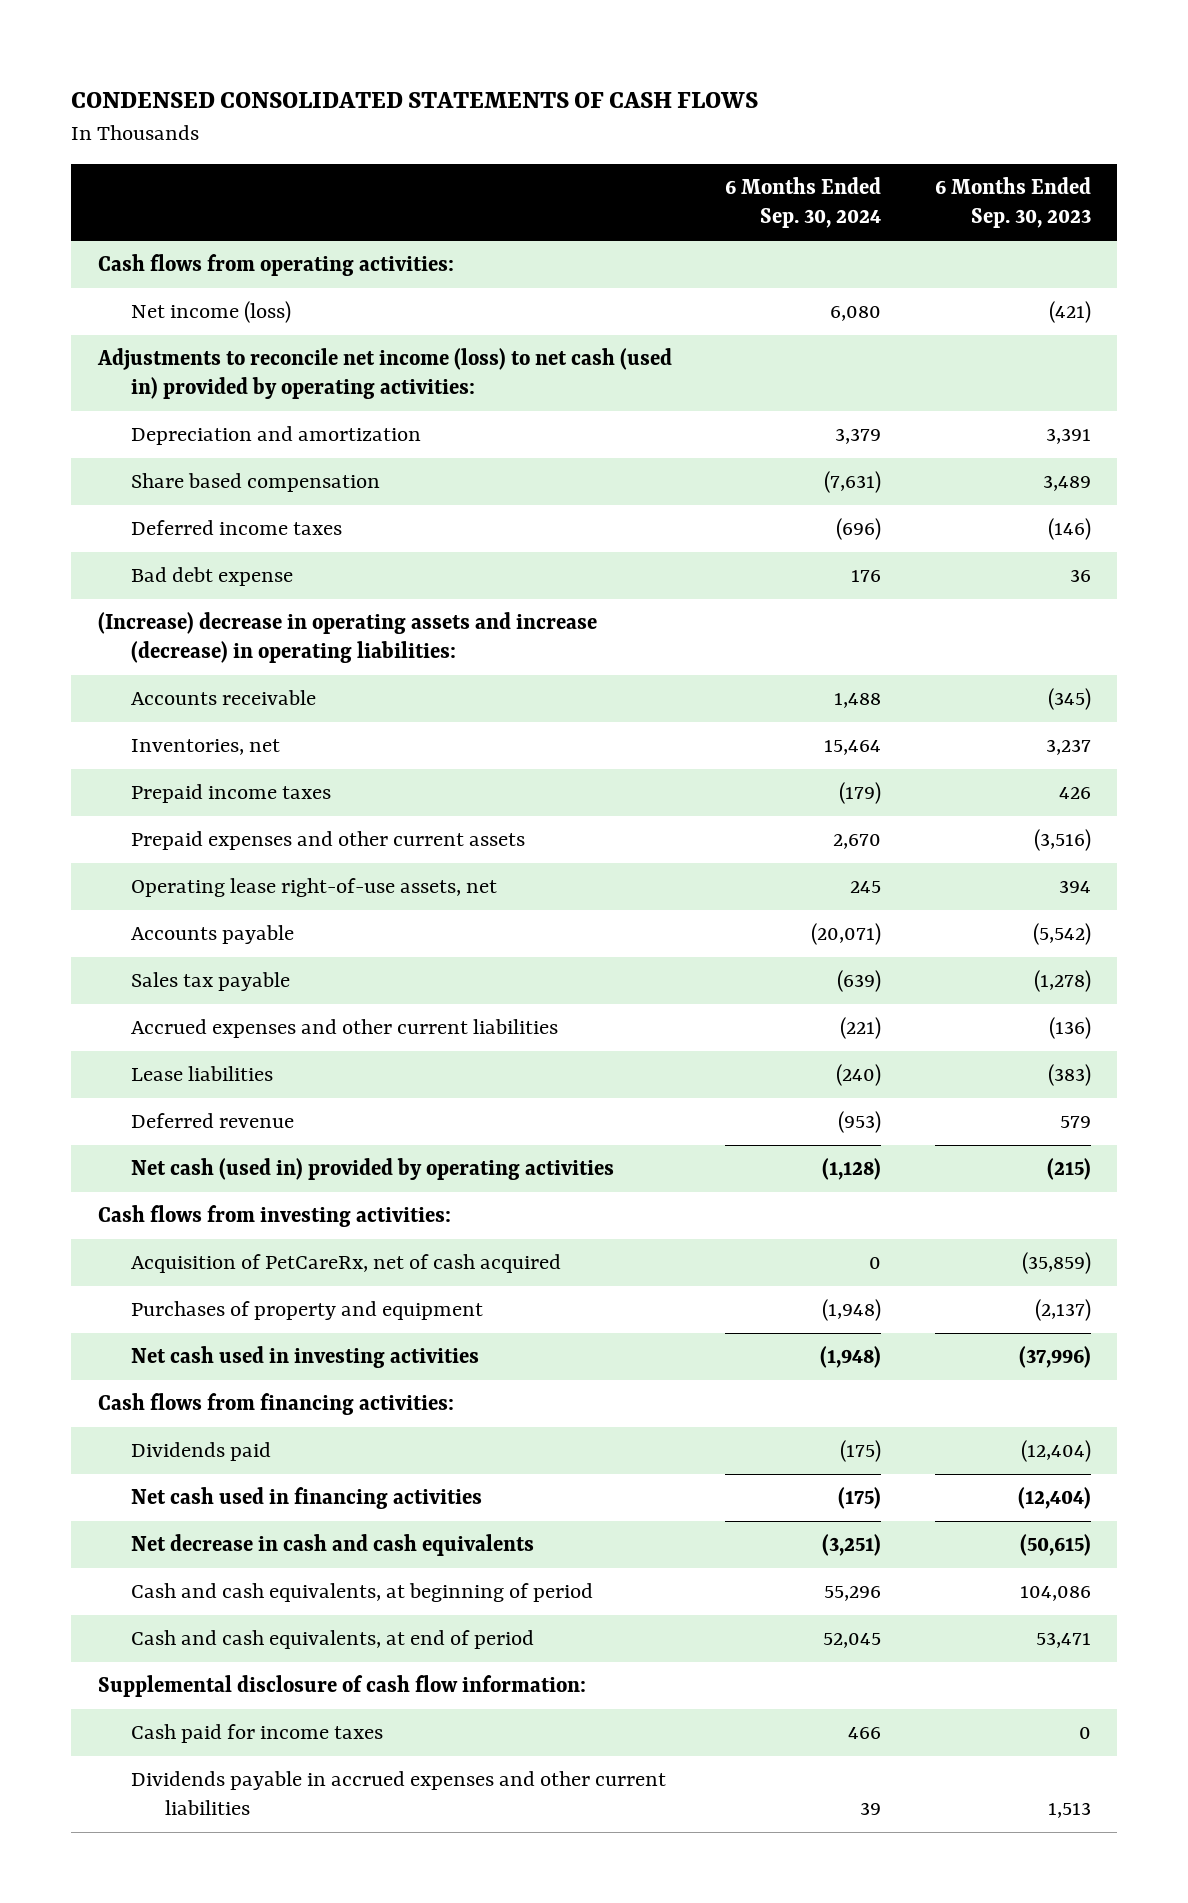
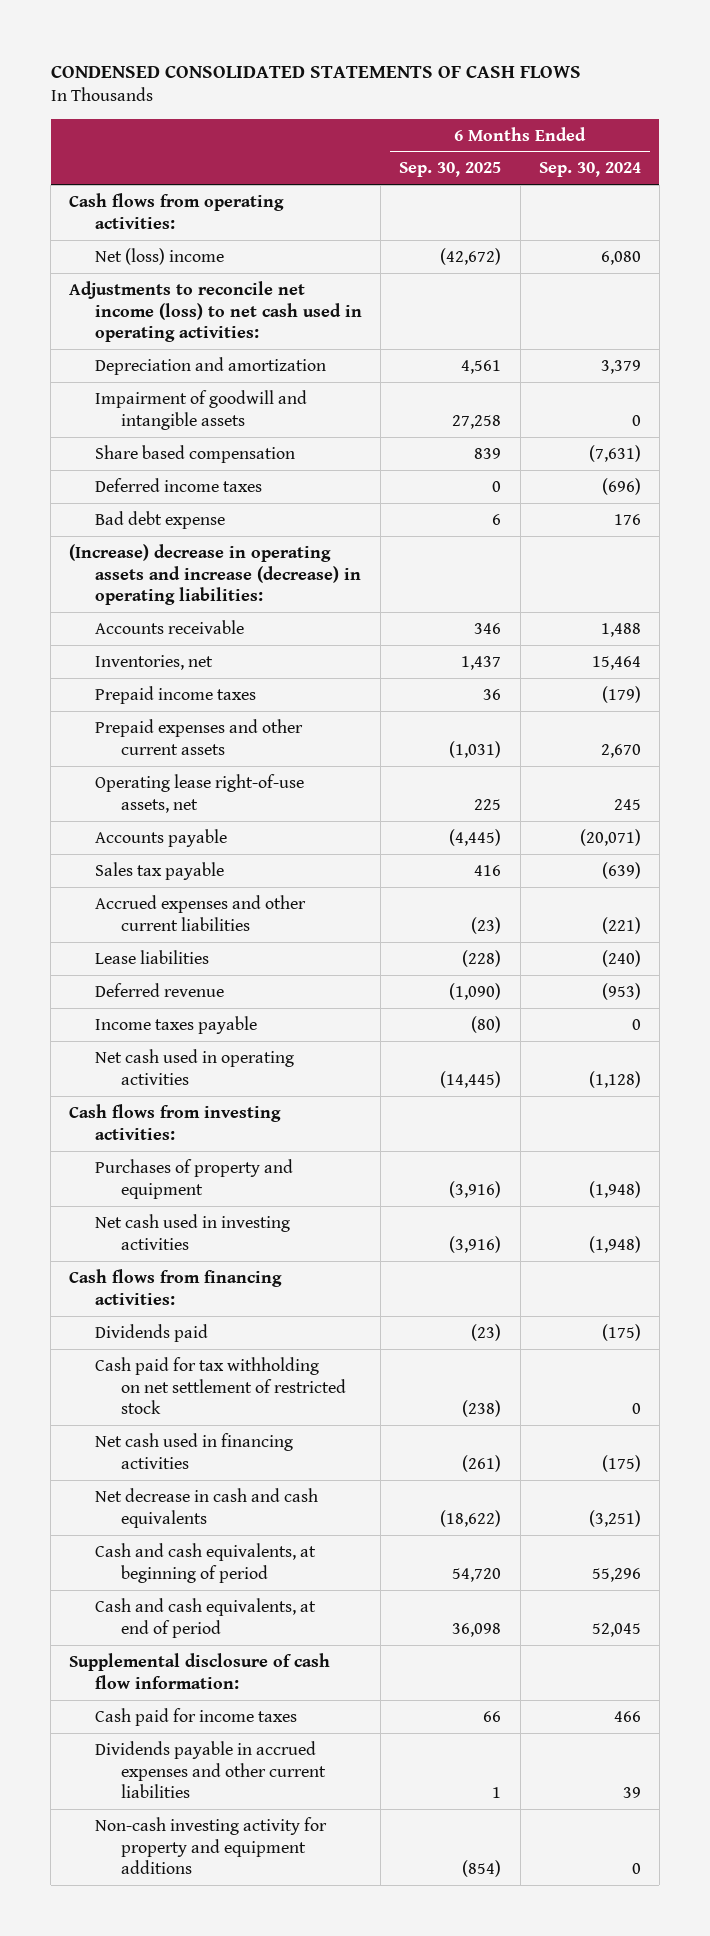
[934,177,1091,229] 6 Months Ended Sep. 30, 2023 -> none
none -> [399,162,502,178] Sep. 30, 2025
[131,301,292,324] Net income (loss) -> [94,247,224,265] Net (loss) income
[96,348,672,400] Adjustments to reconcile net income (loss) to net cash (used in) provided by operating activities: -> [69,280,362,343] Adjustments to reconcile net income (loss) to net cash used in operating activities:
none -> [94,389,307,430] Impairment of goodwill and intangible assets
none -> [94,1015,257,1034] Income taxes payable
[131,1158,615,1181] Net cash (used in) provided by operating activities -> [94,1048,294,1085] Net cash used in operating activities
[131,1254,562,1274] Acquisition of PetCareRx, net of cash acquired -> none
none -> [94,1356,346,1415] Cash paid for tax withholding on net settlement of restricted stock
none -> [94,1816,327,1875] Non-cash investing activity for property and equipment additions

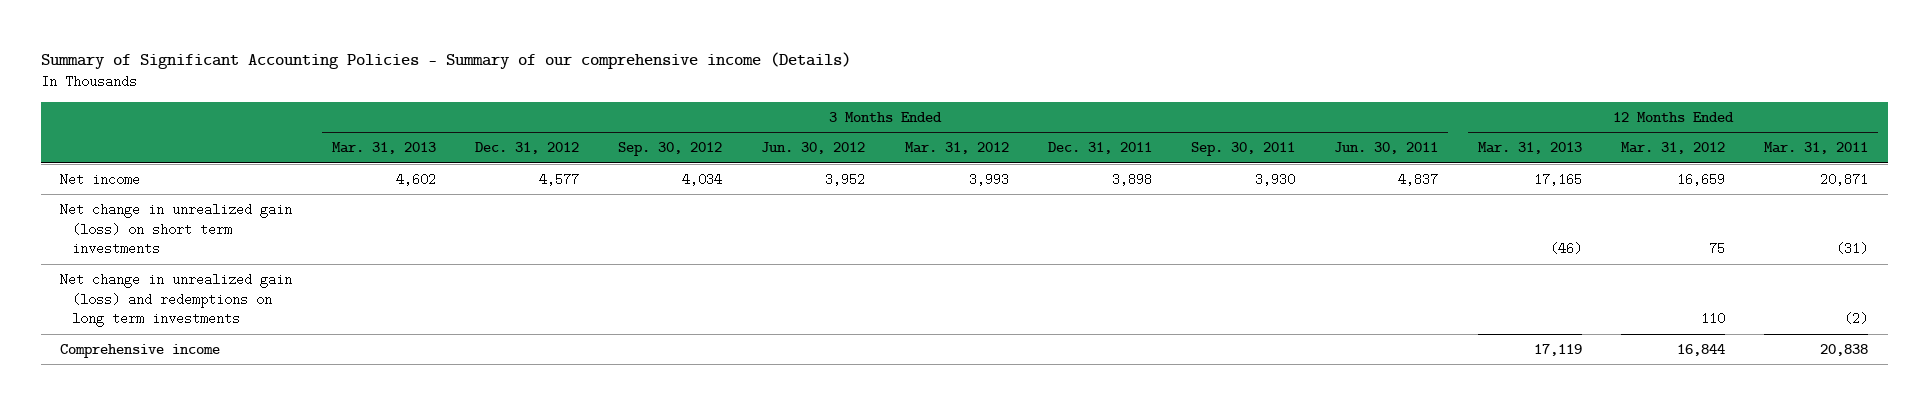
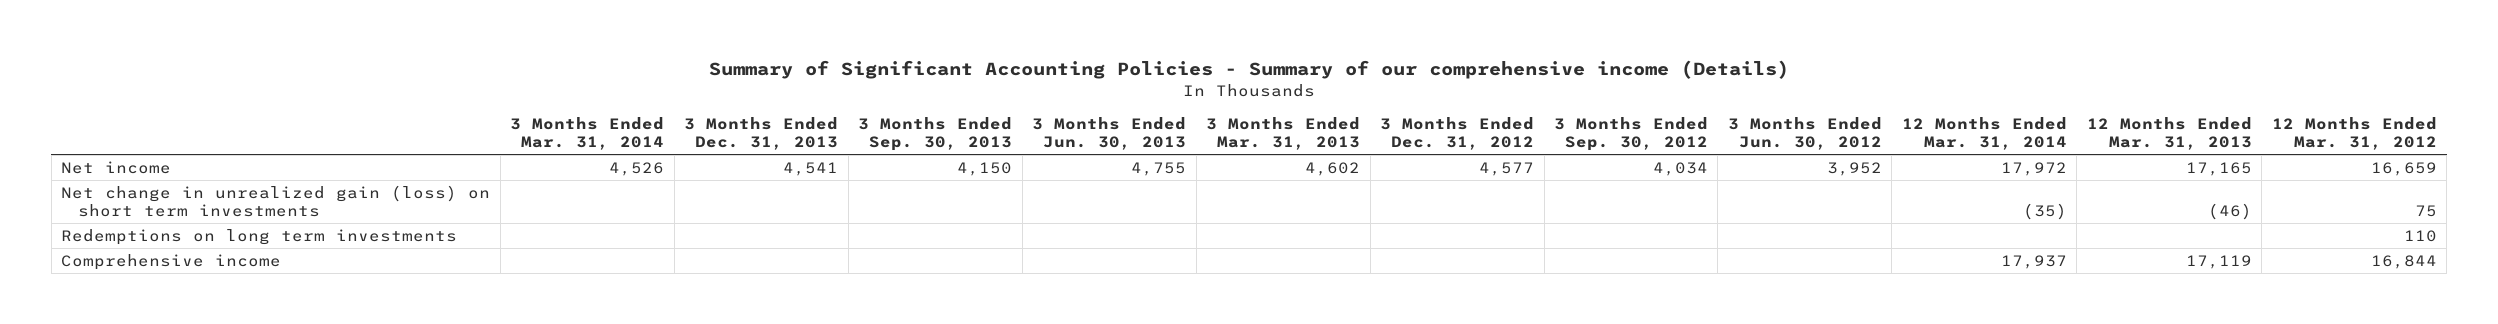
[904,142,1009,155] Mar. 31, 2012 -> none
[1047,142,1152,155] Dec. 31, 2011 -> none
[1191,142,1296,157] Sep. 30, 2011 -> none
[1334,142,1439,155] Jun. 30, 2011 -> none
[1764,142,1869,155] Mar. 31, 2011 -> none
none -> [510,116,665,151] 3 Months Ended Mar. 31, 2014
none -> [684,116,839,151] 3 Months Ended Dec. 31, 2013
none -> [858,116,1013,152] 3 Months Ended Sep. 30, 2013
none -> [1032,116,1187,151] 3 Months Ended Jun. 30, 2013
none -> [1901,116,2067,151] 12 Months Ended Mar. 31, 2014
[60,272,293,328] Net change in unrealized gain (loss) and redemptions on long term investments -> [61,228,458,245] Redemptions on long term investments

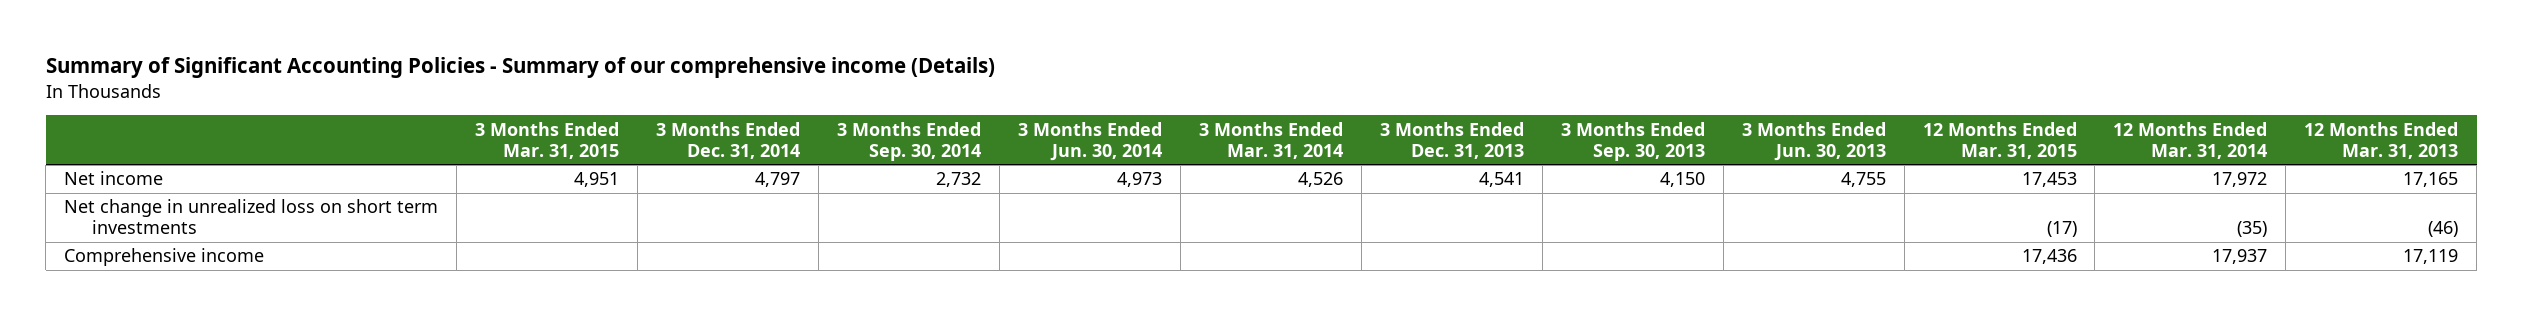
[1206,116,1361,151] 3 Months Ended Mar. 31, 2013 -> none
[1380,116,1535,151] 3 Months Ended Dec. 31, 2012 -> none
[1553,116,1708,152] 3 Months Ended Sep. 30, 2012 -> none
[1727,116,1882,151] 3 Months Ended Jun. 30, 2012 -> none
[2271,116,2437,151] 12 Months Ended Mar. 31, 2012 -> none
none -> [475,121,620,159] 3 Months Ended Mar. 31, 2015
none -> [655,121,800,159] 3 Months Ended Dec. 31, 2014
none -> [836,121,981,161] 3 Months Ended Sep. 30, 2014
none -> [1017,121,1162,161] 3 Months Ended Jun. 30, 2014
none -> [1922,121,2077,159] 12 Months Ended Mar. 31, 2015
[61,228,458,245] Redemptions on long term investments -> none
[61,184,491,218] Net change in unrealized gain (loss) on short term investments -> [64,199,439,235] Net change in unrealized loss on short term investments

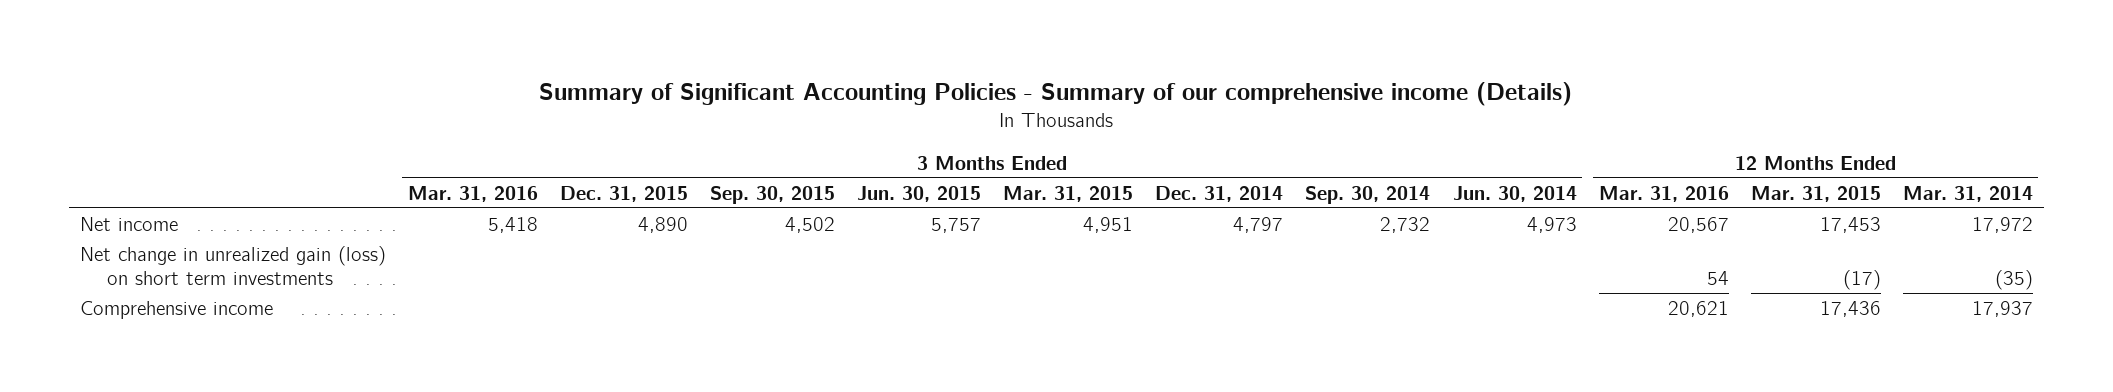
[1198,121,1343,159] 3 Months Ended Mar. 31, 2014 -> none
[1379,121,1524,159] 3 Months Ended Dec. 31, 2013 -> none
[1560,121,1705,161] 3 Months Ended Sep. 30, 2013 -> none
[1741,121,1886,161] 3 Months Ended Jun. 30, 2013 -> none
[2304,121,2459,159] 12 Months Ended Mar. 31, 2013 -> none
none -> [407,185,538,202] Mar. 31, 2016
none -> [559,185,688,202] Dec. 31, 2015
none -> [710,185,836,204] Sep. 30, 2015
none -> [857,185,982,202] Jun. 30, 2015
none -> [1598,185,1729,202] Mar. 31, 2016
[64,199,439,235] Net change in unrealized loss on short term investments -> [79,246,386,286] Net change in unrealized gain (loss) on short term investments

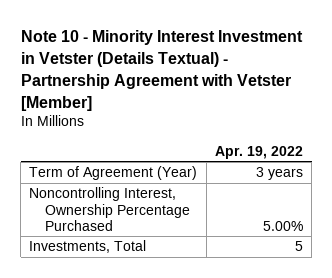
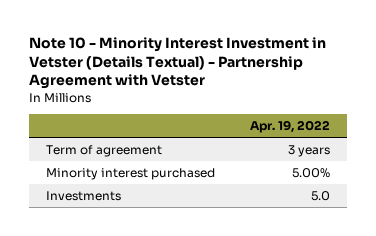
[20,30,303,111] Note 10 - Minority Interest Investment in Vetster (Details Textual) - Partnership Agreement with Vetster [Member] -> [28,36,326,90] Note 10 - Minority Interest Investment in Vetster (Details Textual) - Partnership Agreement with Vetster
[29,166,198,181] Term of Agreement (Year) -> [46,145,163,158] Term of agreement
[29,187,190,231] Noncontrolling Interest, Ownership Percentage Purchased -> [46,168,216,181] Minority interest purchased
[29,240,147,254] Investments, Total -> [46,191,122,202] Investments
[294,241,303,252] 5 -> [310,191,330,202] 5.0

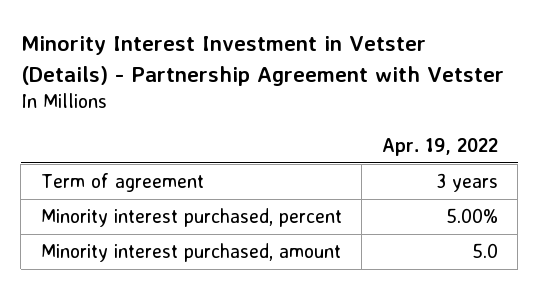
[28,36,326,90] Note 10 - Minority Interest Investment in Vetster (Details Textual) - Partnership Agreement with Vetster -> [20,36,504,86] Minority Interest Investment in Vetster (Details) - Partnership Agreement with Vetster
[46,168,216,181] Minority interest purchased -> [40,208,342,228] Minority interest purchased, percent
[46,191,122,202] Investments -> [40,243,341,263] Minority interest purchased, amount

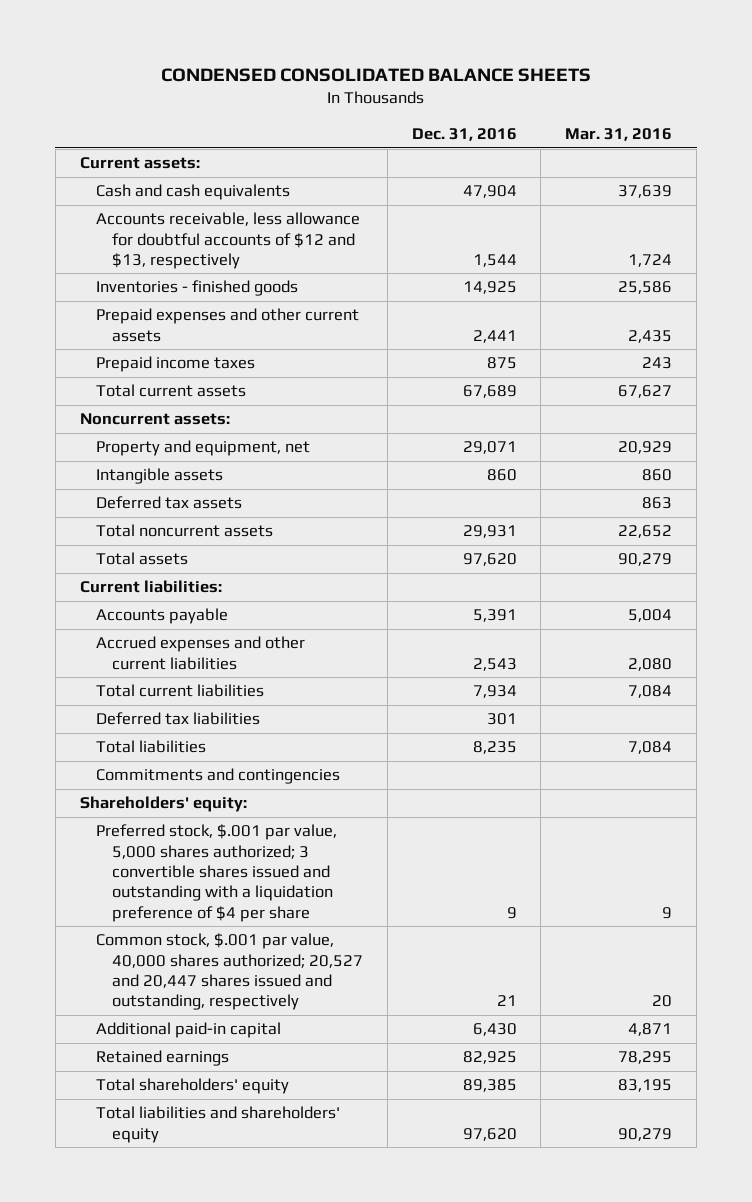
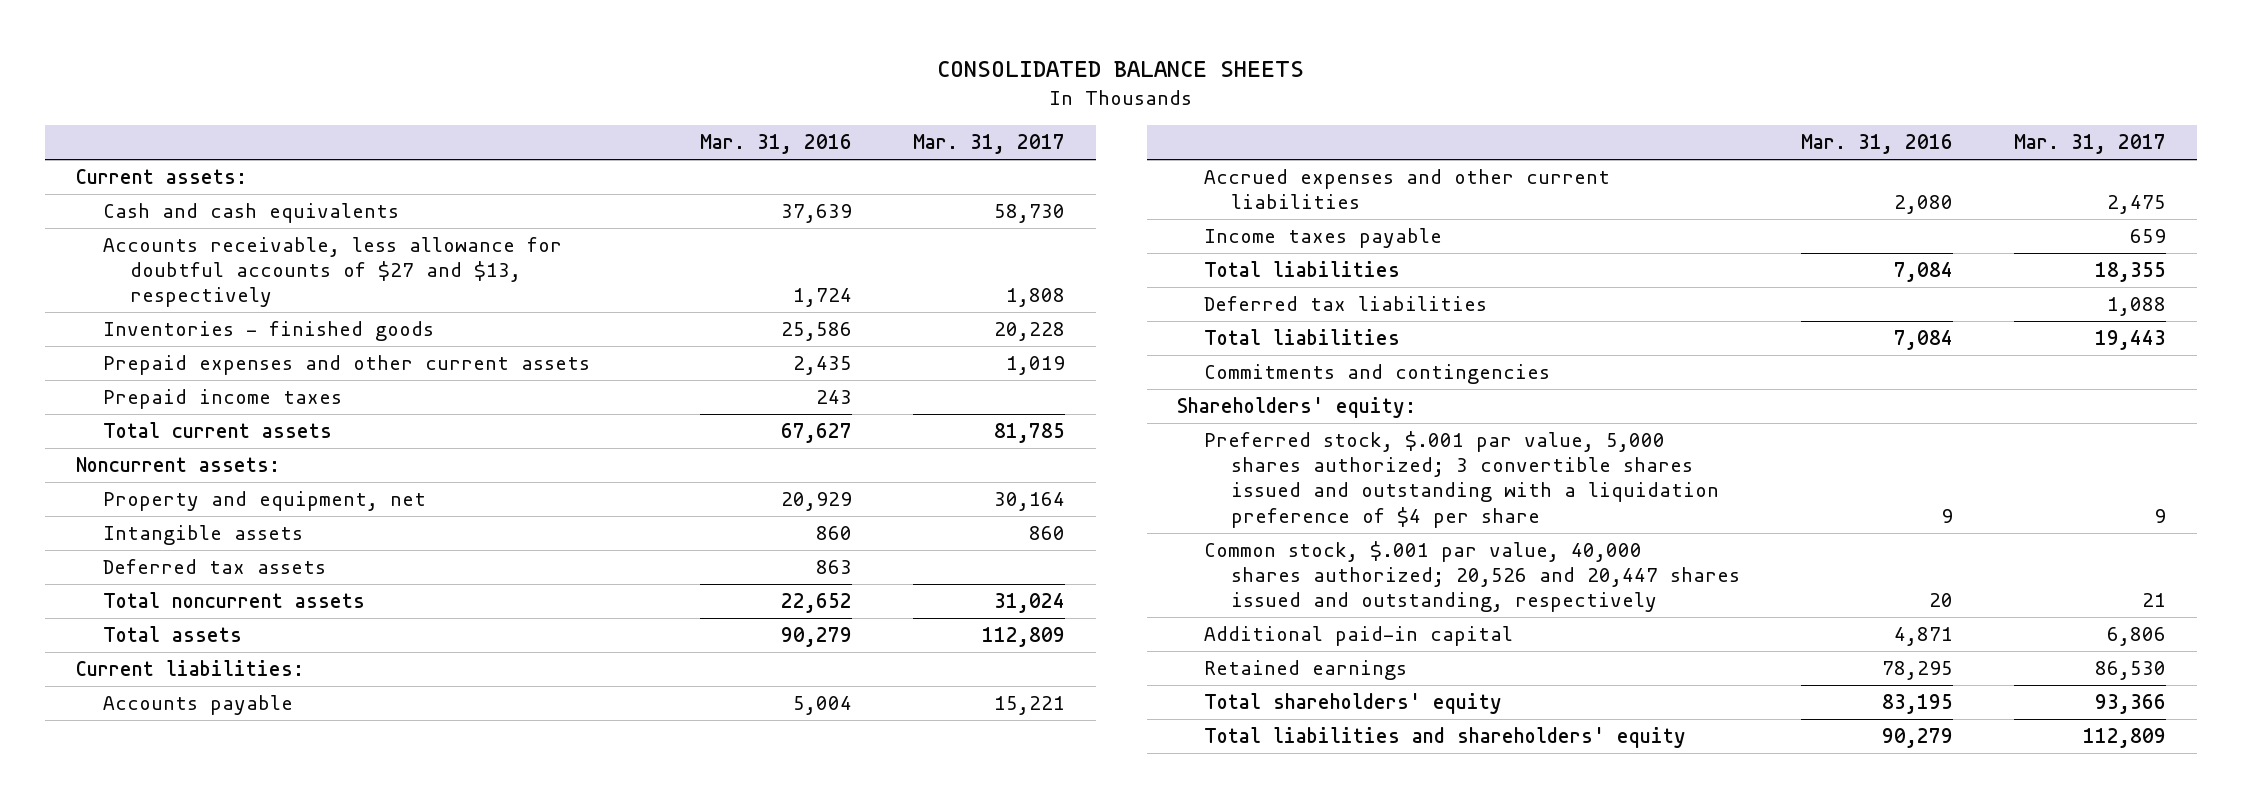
[160,67,591,82] CONDENSED CONSOLIDATED BALANCE SHEETS -> [937,61,1305,78] CONSOLIDATED BALANCE SHEETS
[411,128,517,142] Dec. 31, 2016 -> none
none -> [913,134,1066,155] Mar. 31, 2017
[95,212,360,270] Accounts receivable, less allowance for doubtful accounts of $12 and $13, respectively -> [102,237,562,308] Accounts receivable, less allowance for doubtful accounts of $27 and $13, respectively
none -> [1204,228,1443,249] Income taxes payable
[95,684,264,698] Total current liabilities -> [1204,261,1401,278] Total liabilities
[95,933,363,1011] Common stock, $.001 par value, 40,000 shares authorized; 20,527 and 20,447 shares issued and outstanding, respectively -> [1204,541,1741,613] Common stock, $.001 par value, 40,000 shares authorized; 20,526 and 20,447 shares issued and outstanding, respectively

